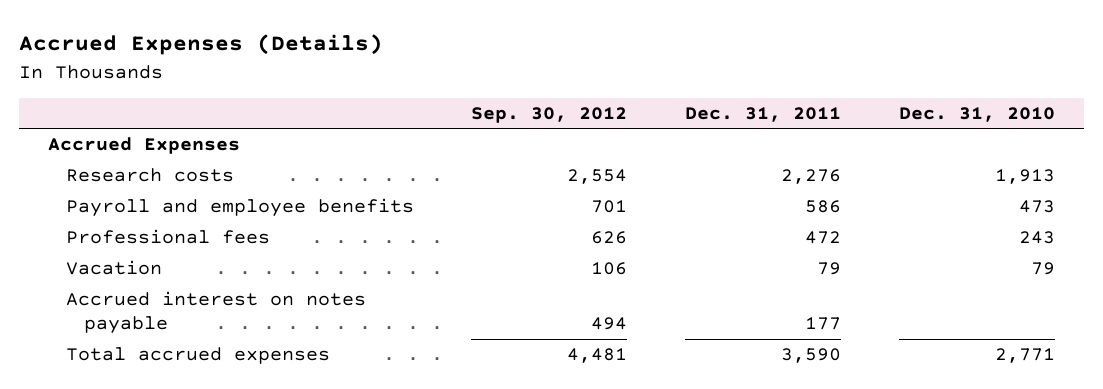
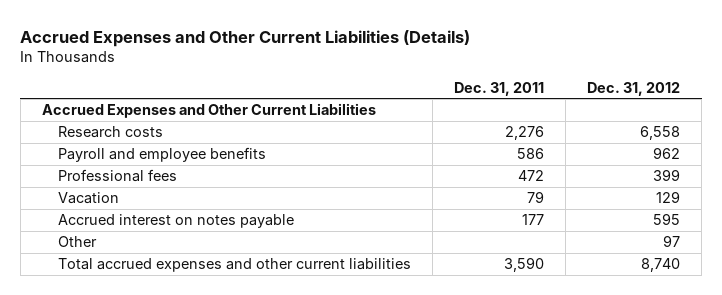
[18,34,383,56] Accrued Expenses (Details) -> [20,29,471,47] Accrued Expenses and Other Current Liabilities (Details)
[471,106,628,123] Sep. 30, 2012 -> none
[898,106,1055,122] Dec. 31, 2010 -> none
none -> [587,81,681,96] Dec. 31, 2012
[47,137,240,155] Accrued Expenses -> [41,103,376,119] Accrued Expenses and Other Current Liabilities
none -> [58,236,98,248] Other
[65,347,330,365] Total accrued expenses -> [58,258,412,273] Total accrued expenses and other current liabilities

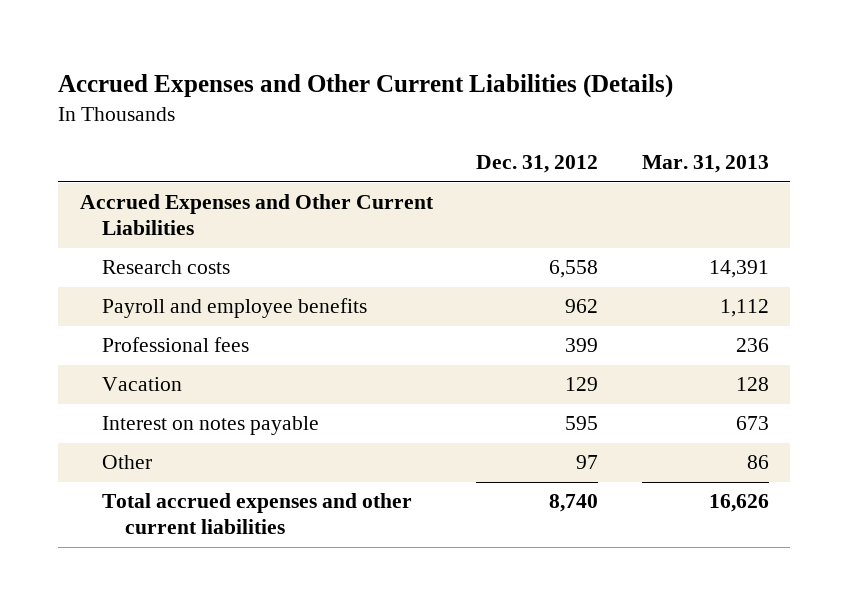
[454,81,545,96] Dec. 31, 2011 -> none
none -> [641,155,769,174] Mar. 31, 2013
[58,214,295,229] Accrued interest on notes payable -> [102,416,320,436] Interest on notes payable

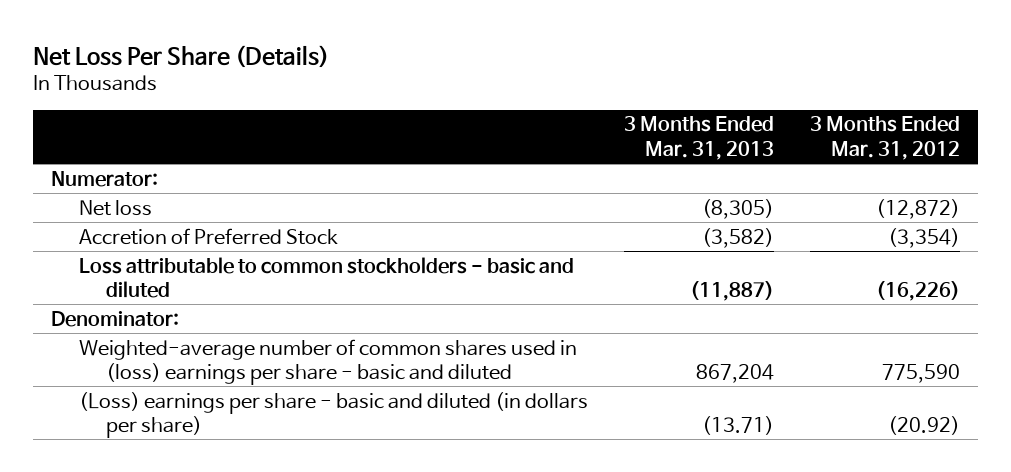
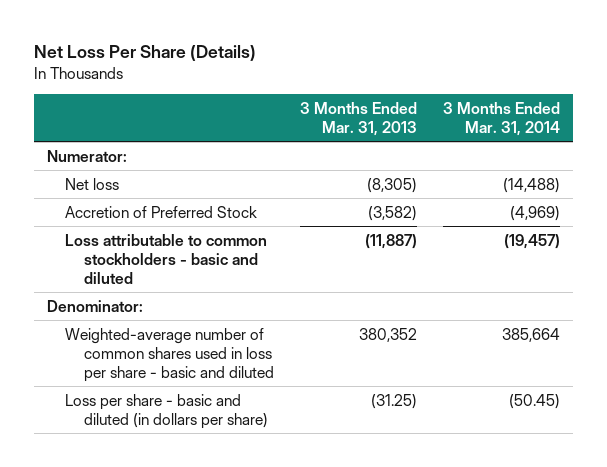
[809,116,960,160] 3 Months Ended Mar. 31, 2012 -> none
none -> [442,101,560,136] 3 Months Ended Mar. 31, 2014
[78,338,577,385] Weighted-average number of common shares used in (loss) earnings per share - basic and diluted -> [65,327,274,383] Weighted-average number of common shares used in loss per share - basic and diluted
[695,363,774,383] 867,204 -> [358,327,417,342] 380,352
[78,391,588,438] (Loss) earnings per share - basic and diluted (in dollars per share) -> [65,393,268,429] Loss per share - basic and diluted (in dollars per share)
[701,415,774,435] (13.71) -> [370,393,417,409] (31.25)

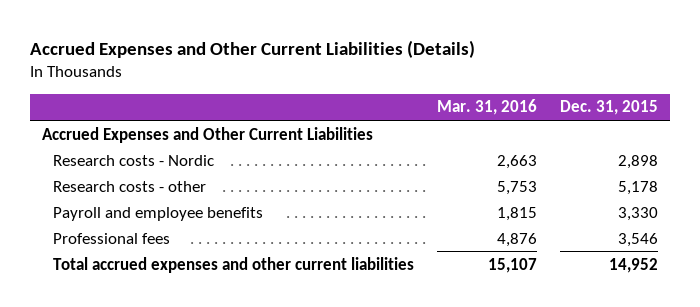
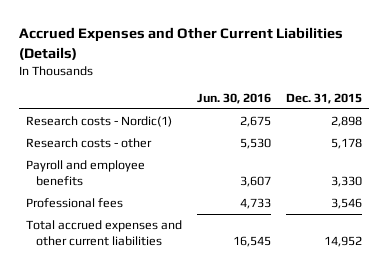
[437,99,538,116] Mar. 31, 2016 -> none
none -> [197,93,272,105] Jun. 30, 2016
[41,126,373,143] Accrued Expenses and Other Current Liabilities -> none
[53,154,215,166] Research costs - Nordic -> [26,115,173,127] Research costs - Nordic(1)

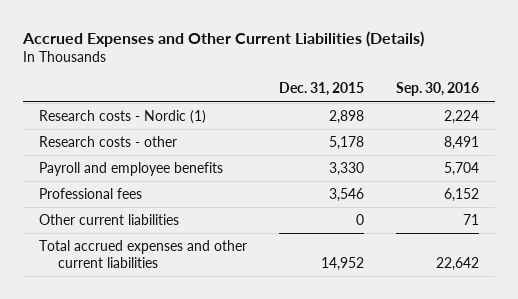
[197,93,272,105] Jun. 30, 2016 -> none
none -> [396,82,480,97] Sep. 30, 2016
[26,115,173,127] Research costs - Nordic(1) -> [38,110,206,125] Research costs - Nordic (1)
none -> [38,214,179,226] Other current liabilities

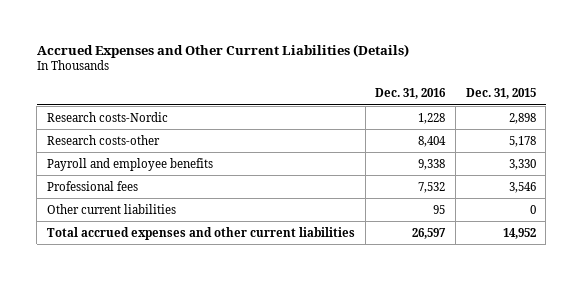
[396,82,480,97] Sep. 30, 2016 -> none
none -> [375,88,447,100] Dec. 31, 2016
[38,110,206,125] Research costs - Nordic (1) -> [46,111,168,122] Research costs-Nordic
[38,136,177,148] Research costs - other -> [46,134,160,145] Research costs-other

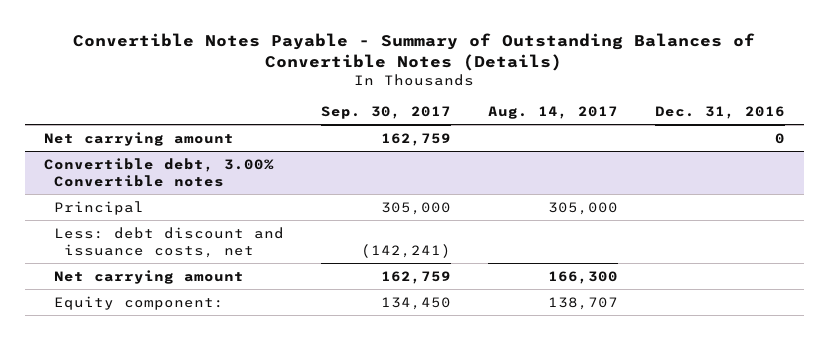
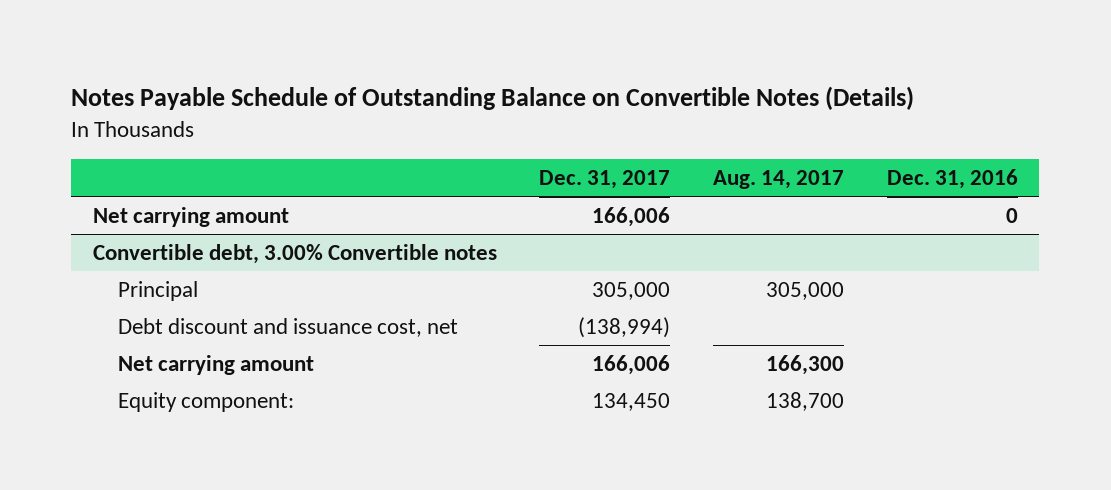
[73,32,756,71] Convertible Notes Payable - Summary of Outstanding Balances of Convertible Notes (Details) -> [71,86,915,111] Notes Payable Schedule of Outstanding Balance on Convertible Notes (Details)
[320,105,451,119] Sep. 30, 2017 -> none
none -> [539,169,671,189] Dec. 31, 2017
[53,226,284,258] Less: debt discount and issuance costs, net -> [117,317,458,337] Debt discount and issuance cost, net
[548,296,619,310] 138,707 -> [766,391,845,411] 138,700

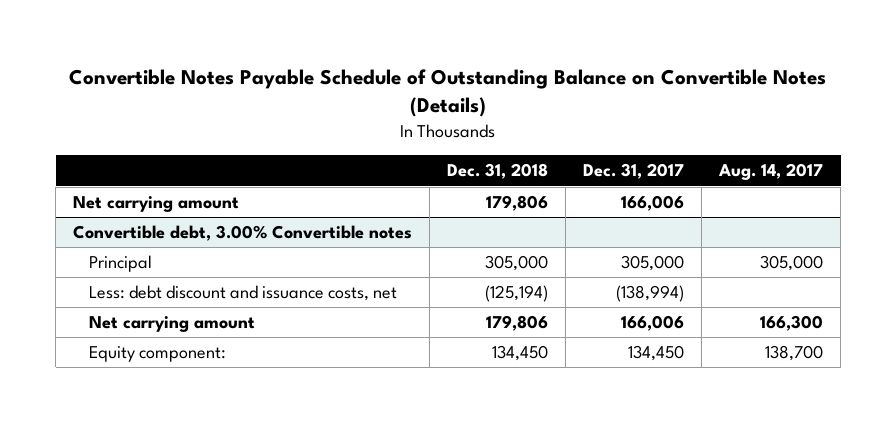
[71,86,915,111] Notes Payable Schedule of Outstanding Balance on Convertible Notes (Details) -> [69,68,827,118] Convertible Notes Payable Schedule of Outstanding Balance on Convertible Notes (Details)
[887,168,1019,189] Dec. 31, 2016 -> none
none -> [447,163,549,180] Dec. 31, 2018
[117,317,458,337] Debt discount and issuance cost, net -> [89,285,398,302] Less: debt discount and issuance costs, net

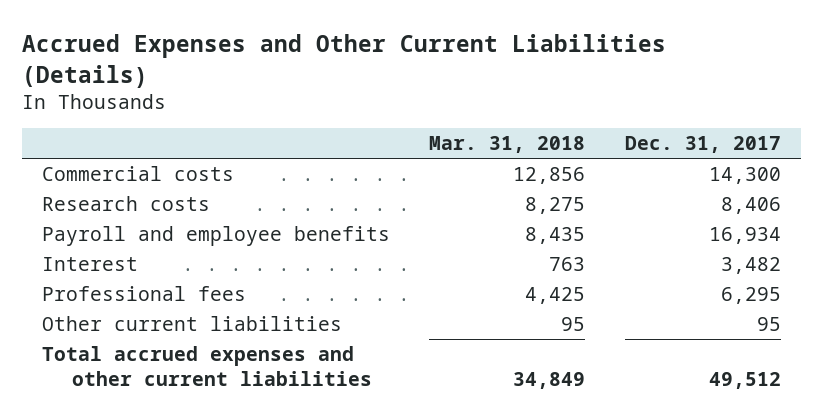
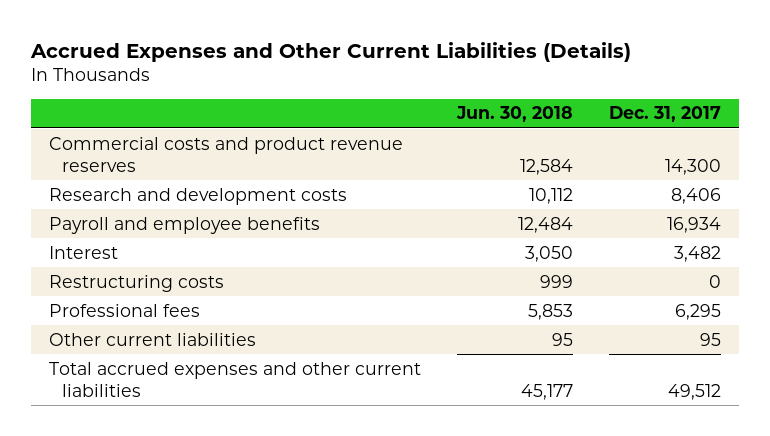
[429,136,586,154] Mar. 31, 2018 -> none
none -> [455,106,573,123] Jun. 30, 2018
[41,166,234,182] Commercial costs -> [48,136,403,172] Commercial costs and product revenue reserves
[41,196,210,212] Research costs -> [48,187,347,205] Research and development costs
none -> [48,274,224,292] Restructuring costs

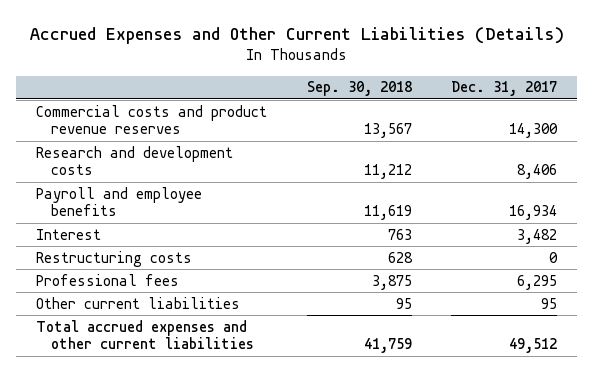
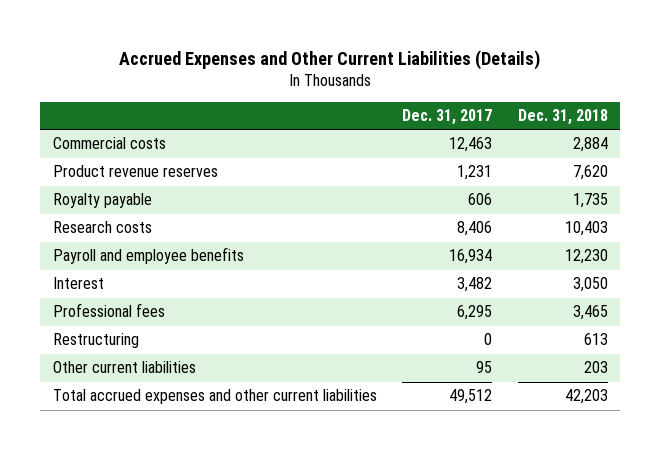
[306,81,412,97] Sep. 30, 2018 -> none
none -> [517,109,608,126] Dec. 31, 2018
[36,104,268,135] Commercial costs and product revenue reserves -> [52,137,166,150] Commercial costs
[509,123,559,139] 14,300 -> [449,137,493,153] 12,463
none -> [52,165,218,178] Product revenue reserves
none -> [52,193,152,209] Royalty payable
[36,145,234,176] Research and development costs -> [52,221,152,234] Research costs
[36,250,193,267] Restructuring costs -> none
none -> [52,333,139,349] Restructuring

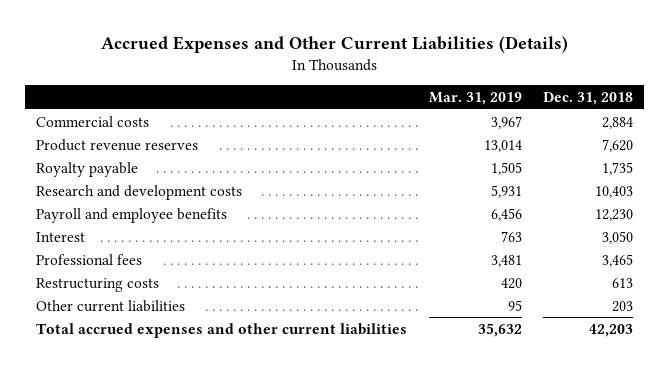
[402,109,493,126] Dec. 31, 2017 -> none
none -> [428,92,522,106] Mar. 31, 2019
[52,221,152,234] Research costs -> [35,184,242,200] Research and development costs
[52,333,139,349] Restructuring -> [35,277,159,292] Restructuring costs

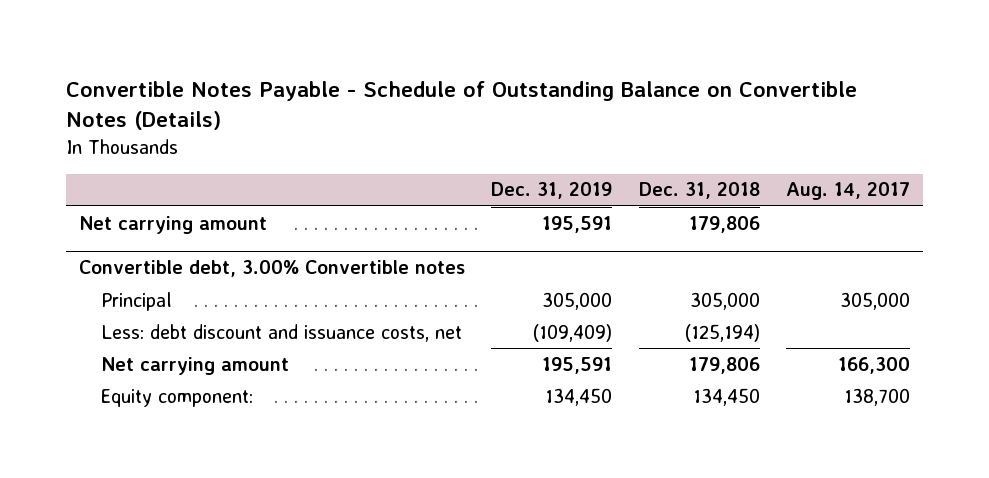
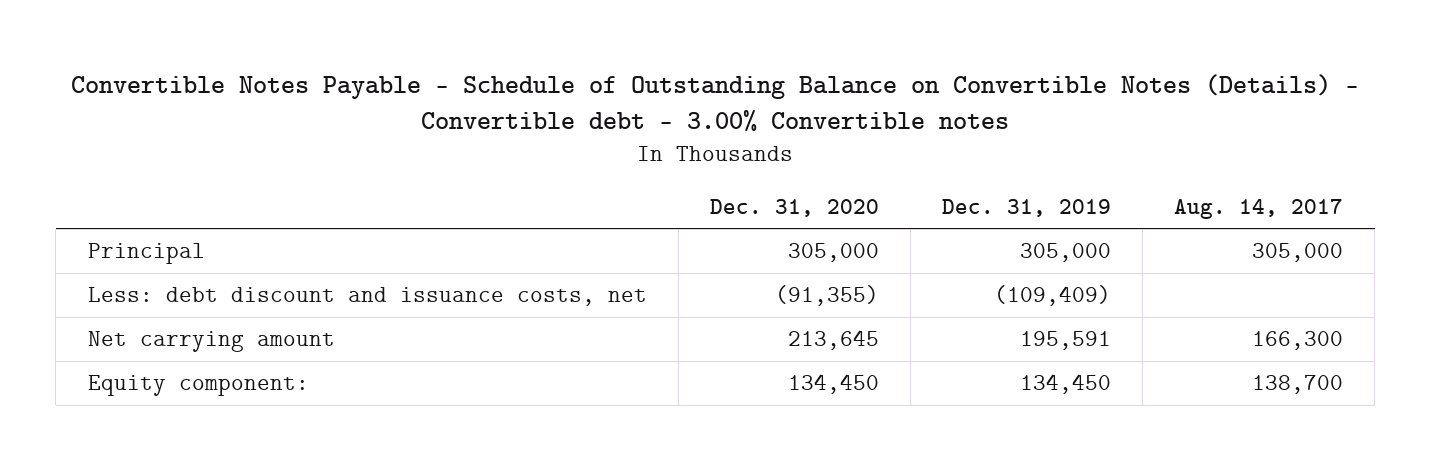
[65,80,857,131] Convertible Notes Payable - Schedule of Outstanding Balance on Convertible Notes (Details) -> [71,73,1360,132] Convertible Notes Payable - Schedule of Outstanding Balance on Convertible Notes (Details) - Convertible debt - 3.00% Convertible notes
[638,182,760,200] Dec. 31, 2018 -> none
none -> [709,198,879,217] Dec. 31, 2020
[79,215,268,234] Net carrying amount -> none
[79,260,466,278] Convertible debt, 3.00% Convertible notes -> none

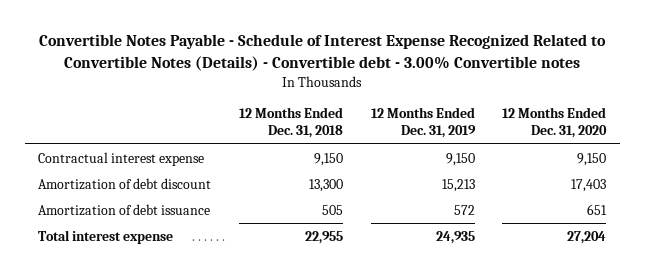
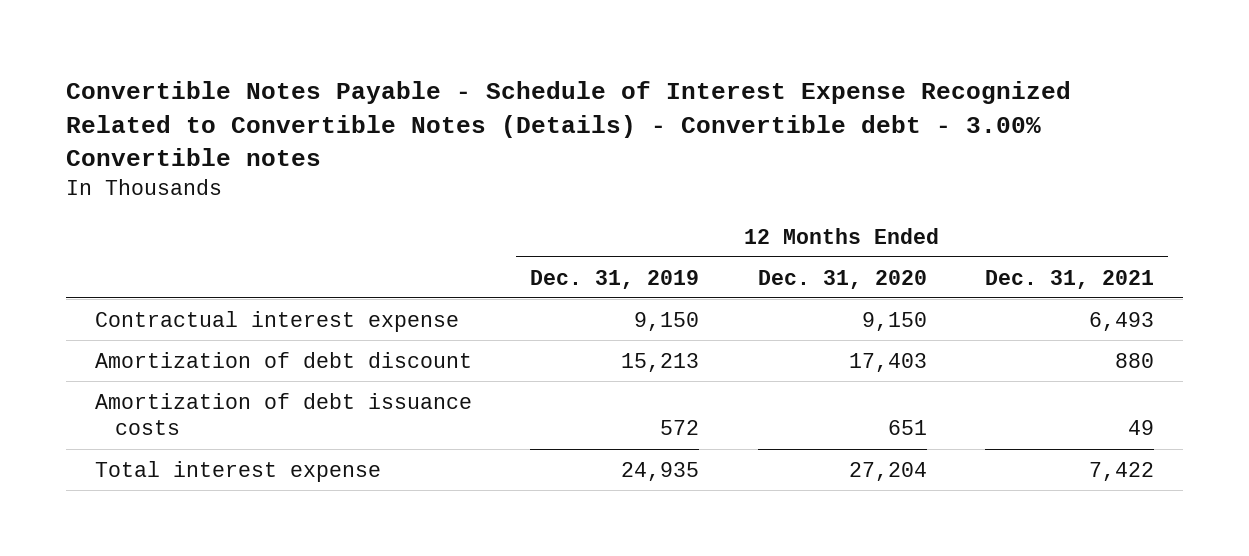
[239,107,344,139] 12 Months Ended Dec. 31, 2018 -> none
none -> [984,269,1154,289] Dec. 31, 2021
[38,203,211,216] Amortization of debt issuance -> [95,392,473,436] Amortization of debt issuance costs

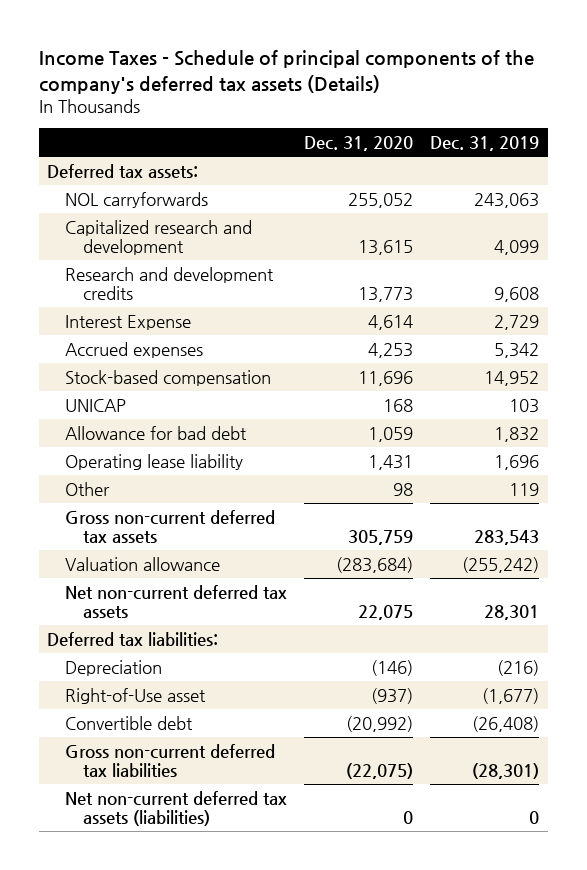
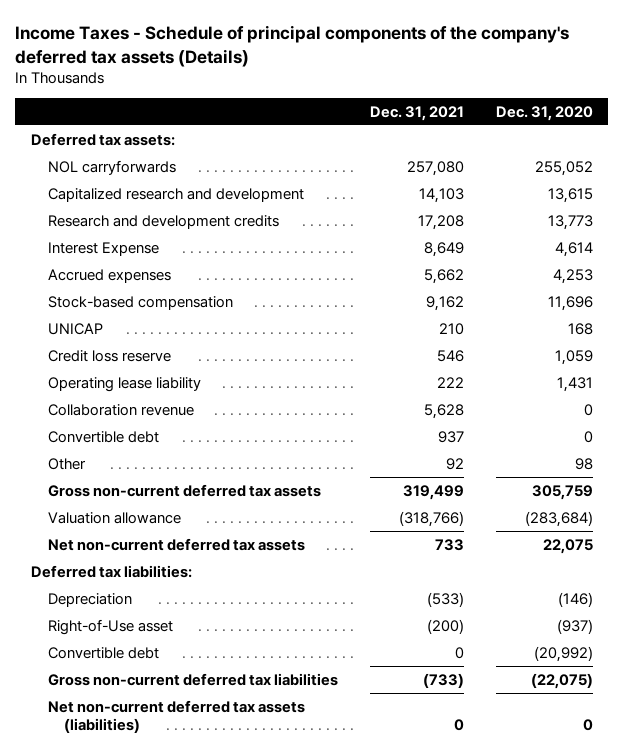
[430,136,540,152] Dec. 31, 2019 -> none
none -> [369,106,464,122] Dec. 31, 2021
[65,425,248,440] Allowance for bad debt -> [47,349,171,362] Credit loss reserve
none -> [47,403,194,416] Collaboration revenue
none -> [47,430,159,443] Convertible debt

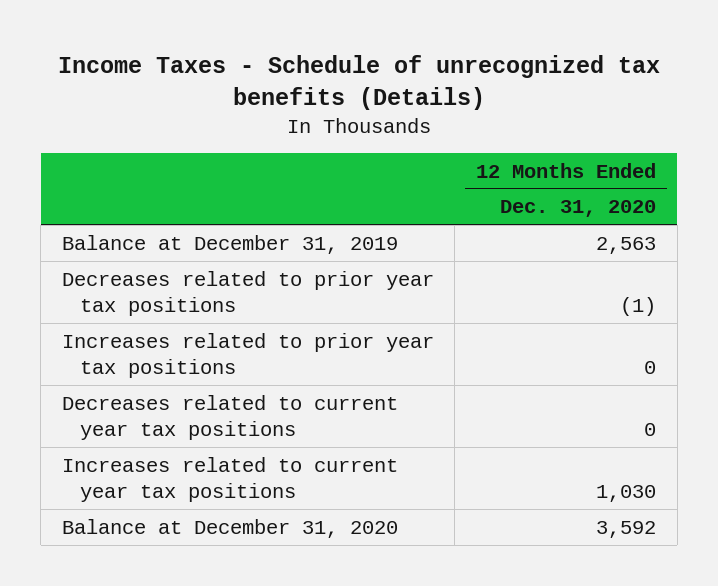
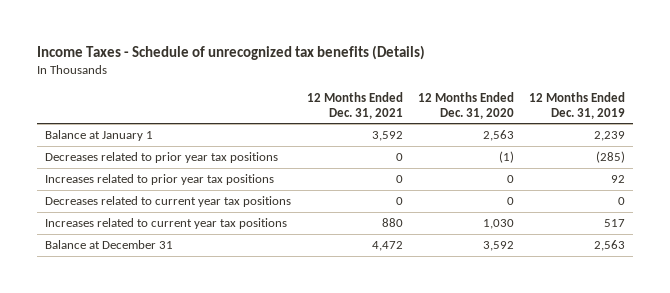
none -> [306,91,403,119] 12 Months Ended Dec. 31, 2021
none -> [529,91,626,119] 12 Months Ended Dec. 31, 2019
[61,234,398,254] Balance at December 31, 2019 -> [45,130,154,142] Balance at January 1
[61,518,398,538] Balance at December 31, 2020 -> [45,240,174,250] Balance at December 31

